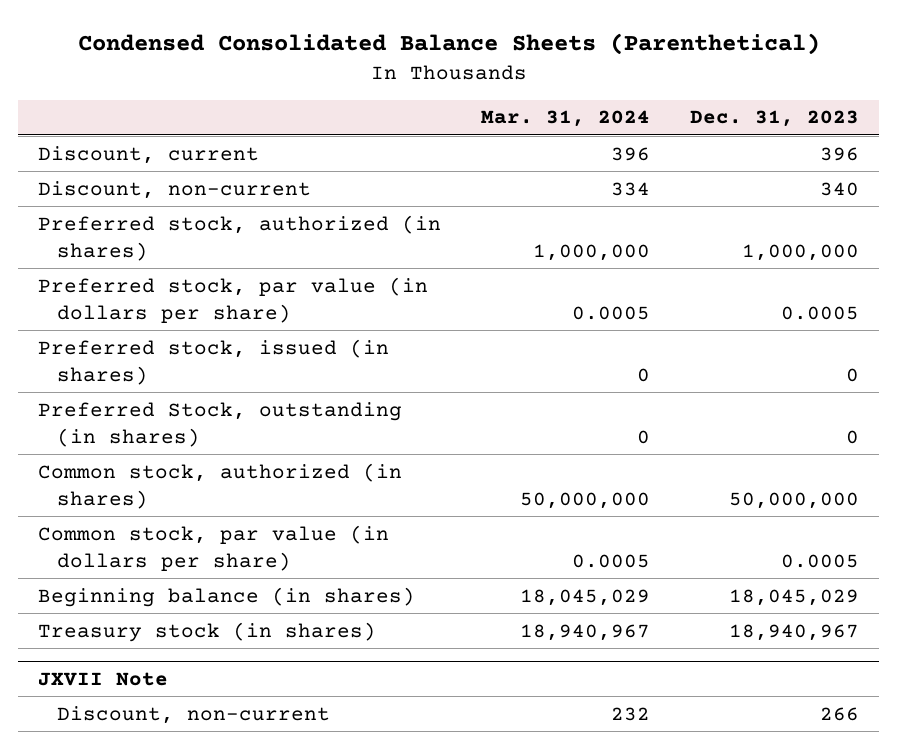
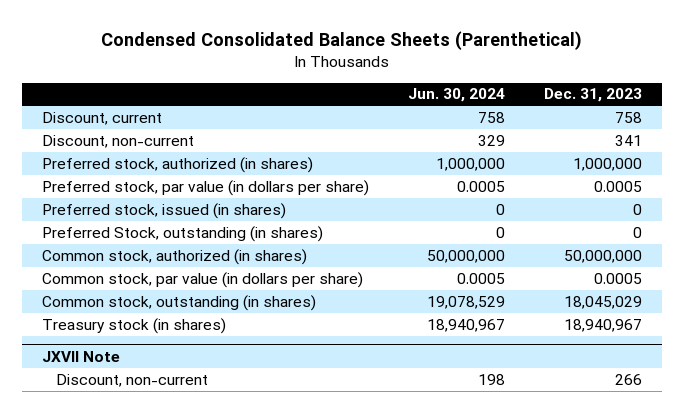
[481,110,651,128] Mar. 31, 2024 -> none
none -> [407,88,505,103] Jun. 30, 2024
[820,146,860,161] 396 -> [615,111,643,123] 758
[820,181,860,196] 340 -> [615,134,643,146] 341
[37,586,415,607] Beginning balance (in shares) -> [41,294,316,311] Common stock, outstanding (in shares)

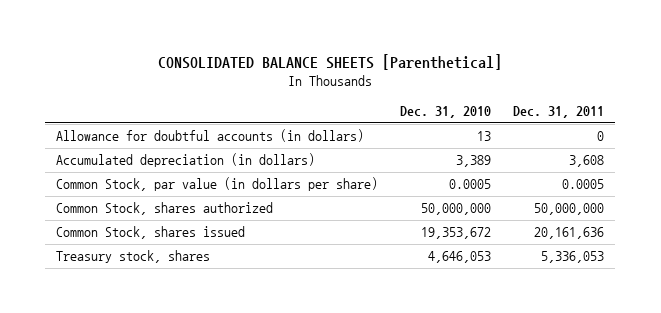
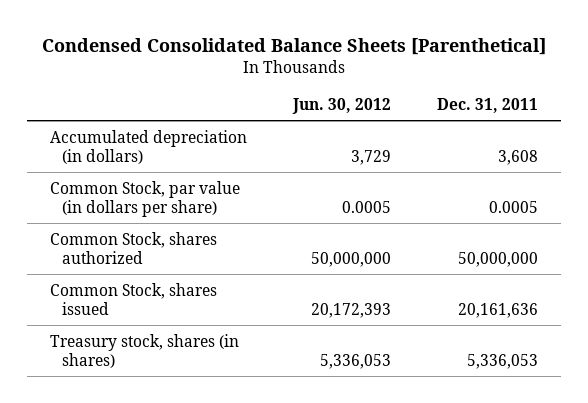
[158,53,503,70] CONSOLIDATED BALANCE SHEETS [Parenthetical] -> [42,37,547,55] Condensed Consolidated Balance Sheets [Parenthetical]
[400,105,492,118] Dec. 31, 2010 -> none
none -> [292,98,392,115] Jun. 30, 2012
[56,129,365,143] Allowance for doubtful accounts (in dollars) -> none
[56,250,211,264] Treasury stock, shares -> [50,333,240,368] Treasury stock, shares (in shares)

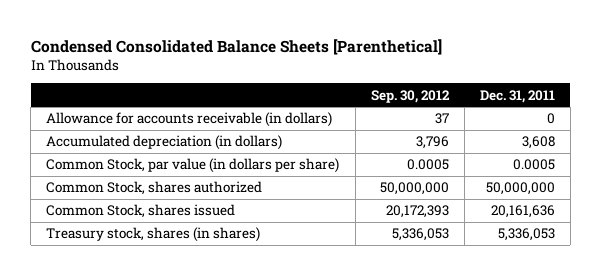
[292,98,392,115] Jun. 30, 2012 -> none
none -> [370,89,450,103] Sep. 30, 2012
none -> [46,112,333,128] Allowance for accounts receivable (in dollars)

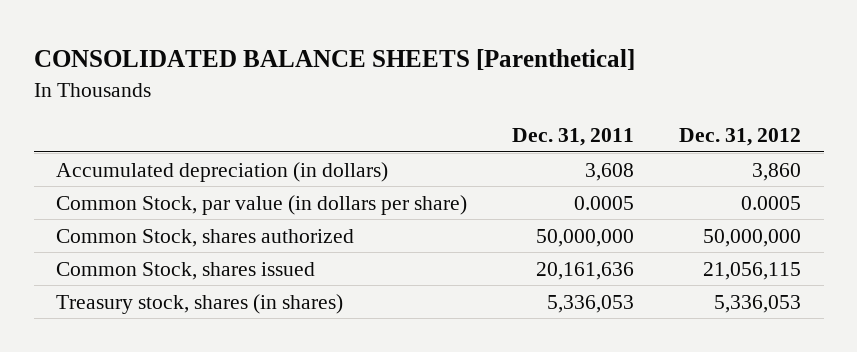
[30,38,442,55] Condensed Consolidated Balance Sheets [Parenthetical] -> [33,49,635,71] CONSOLIDATED BALANCE SHEETS [Parenthetical]
[370,89,450,103] Sep. 30, 2012 -> none
none -> [679,128,802,147] Dec. 31, 2012
[46,112,333,128] Allowance for accounts receivable (in dollars) -> none

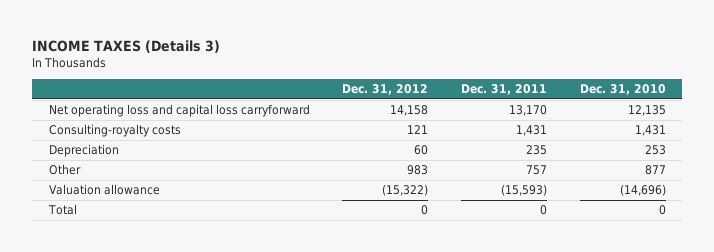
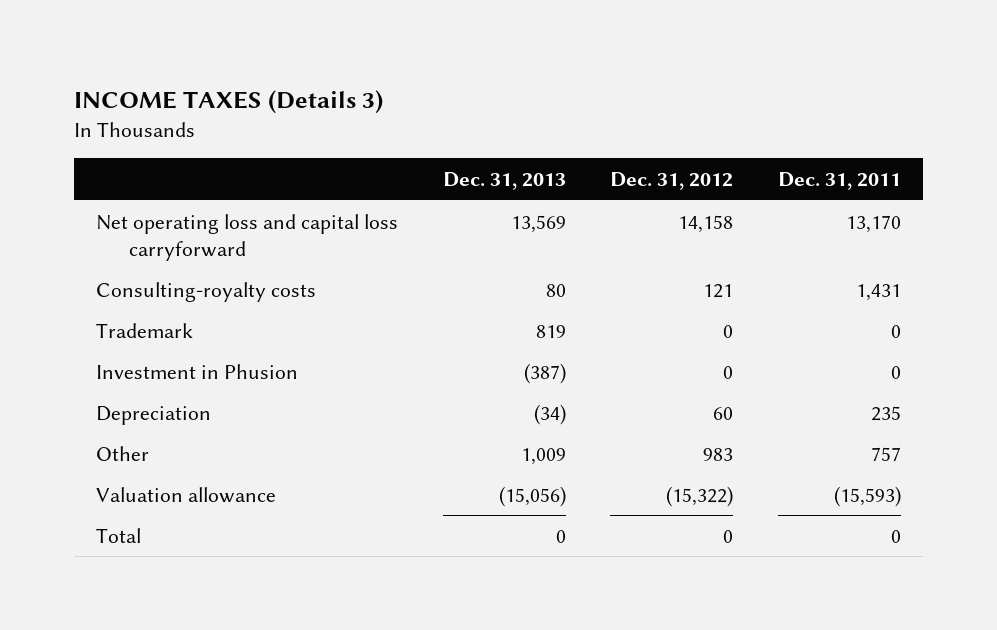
[579,84,666,96] Dec. 31, 2010 -> none
none -> [442,172,566,191] Dec. 31, 2013
none -> [96,322,194,338] Trademark
none -> [96,363,299,379] Investment in Phusion

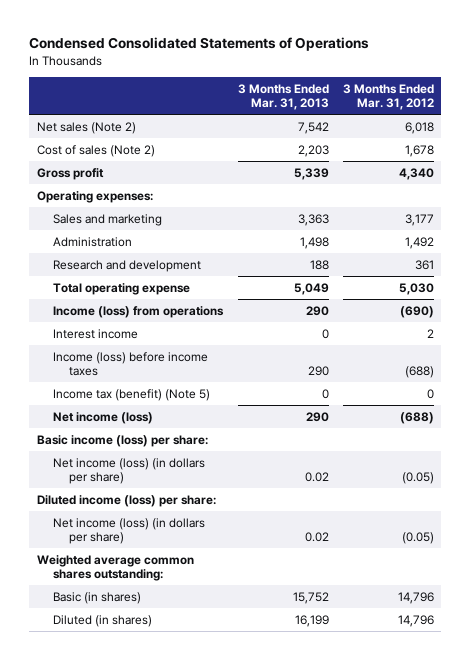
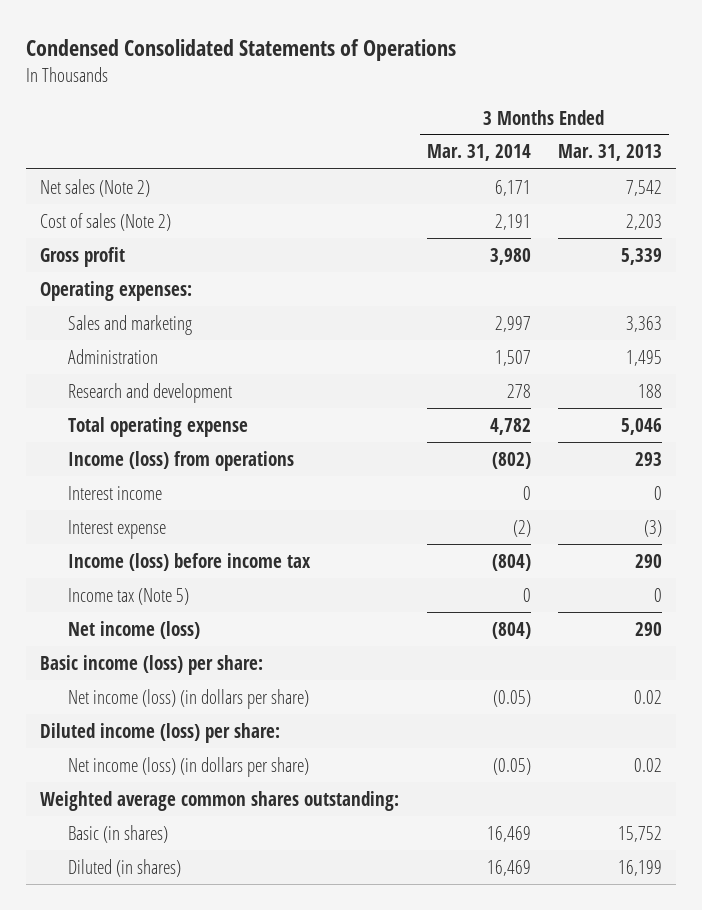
[343,83,435,110] 3 Months Ended Mar. 31, 2012 -> none
none -> [426,144,531,162] Mar. 31, 2014
[299,236,329,249] 1,498 -> [626,349,663,366] 1,495
[293,282,329,295] 5,049 -> [621,417,663,435] 5,046
[305,305,329,316] 290 -> [635,451,663,466] 293
none -> [67,519,166,539] Interest expense
[52,351,208,377] Income (loss) before income taxes -> [67,552,311,571] Income (loss) before income tax
[52,388,210,401] Income tax (benefit) (Note 5) -> [67,587,189,605] Income tax (Note 5)

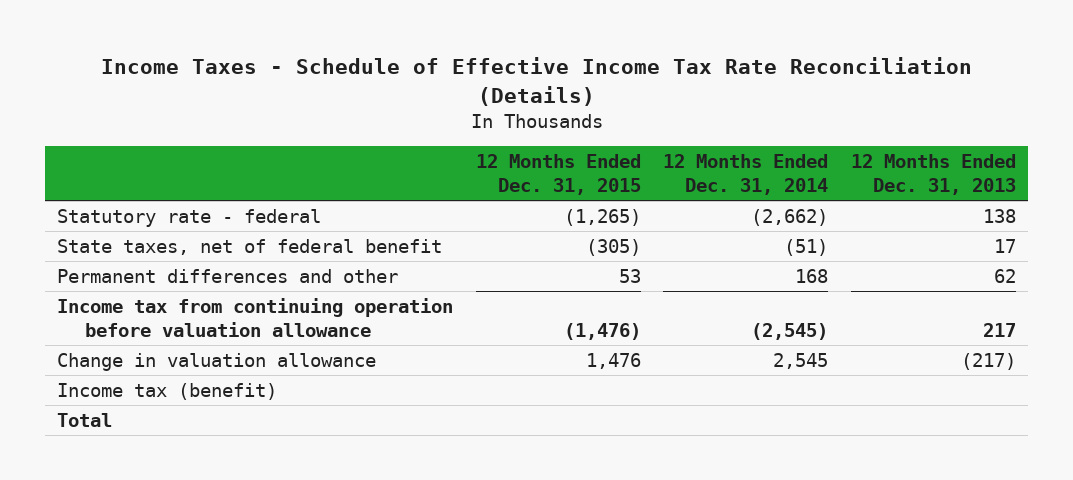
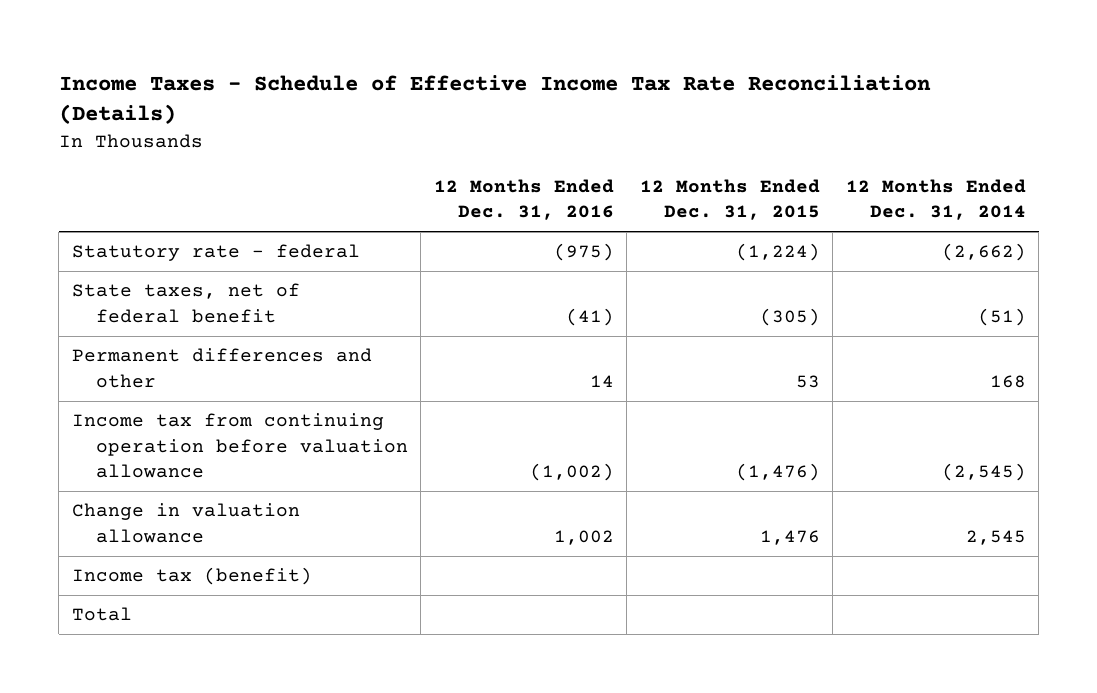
[851,153,1017,195] 12 Months Ended Dec. 31, 2013 -> none
none -> [433,179,614,221] 12 Months Ended Dec. 31, 2016
[563,208,641,226] (1,265) -> [735,243,820,262] (1,224)

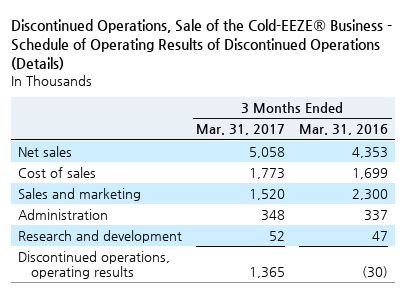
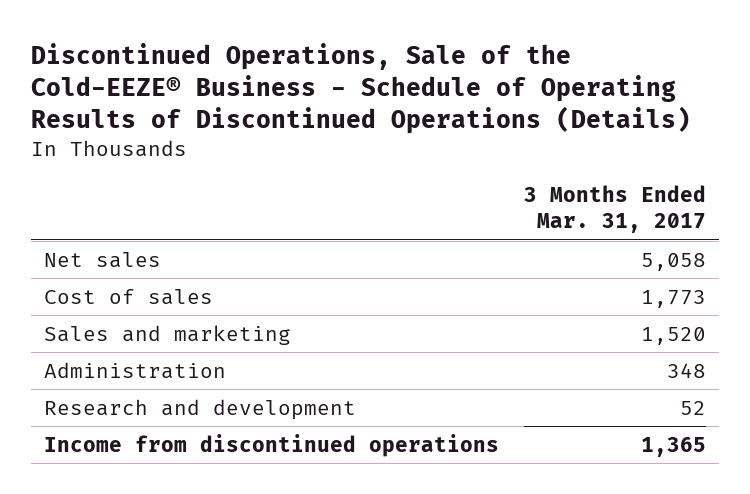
[299,124,389,136] Mar. 31, 2016 -> none
[18,250,171,279] Discontinued operations, operating results -> [43,433,499,457] Income from discontinued operations

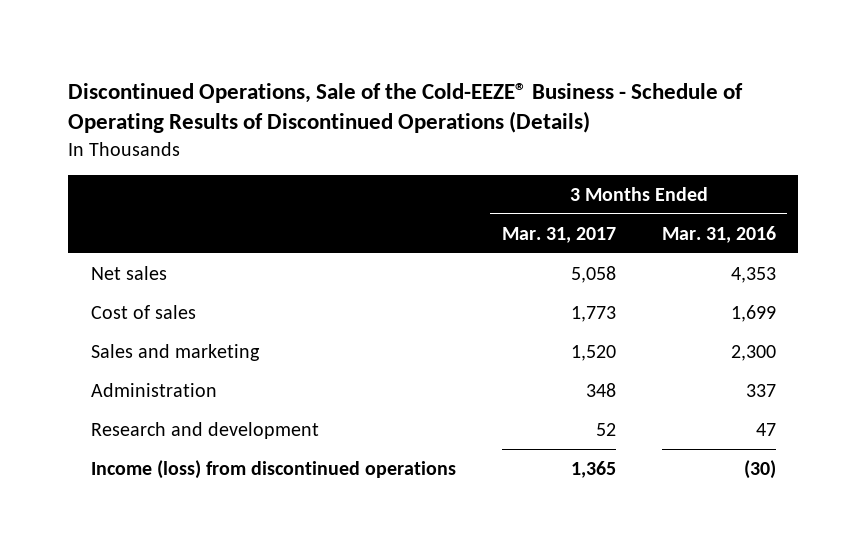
none -> [661,225,776,243] Mar. 31, 2016
[43,433,499,457] Income from discontinued operations -> [91,459,457,479] Income (loss) from discontinued operations

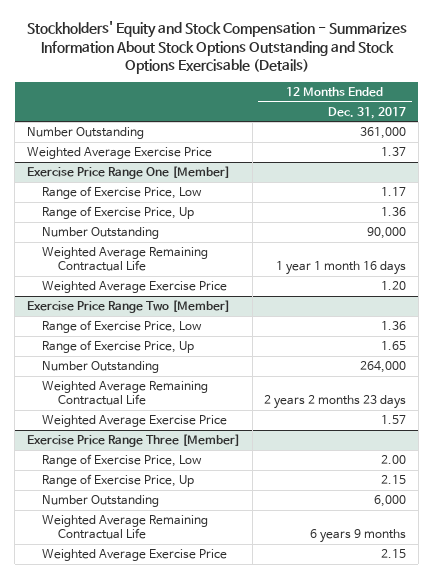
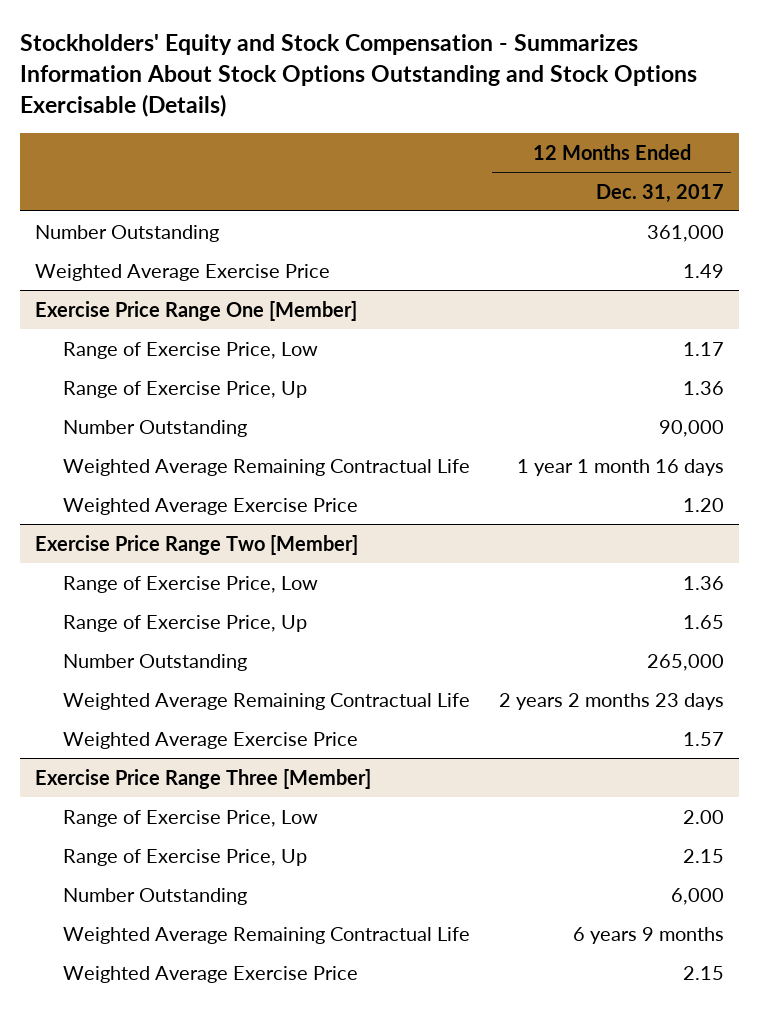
[381,147,407,157] 1.37 -> [683,263,725,278] 1.49
[360,361,407,374] 264,000 -> [647,653,725,671] 265,000

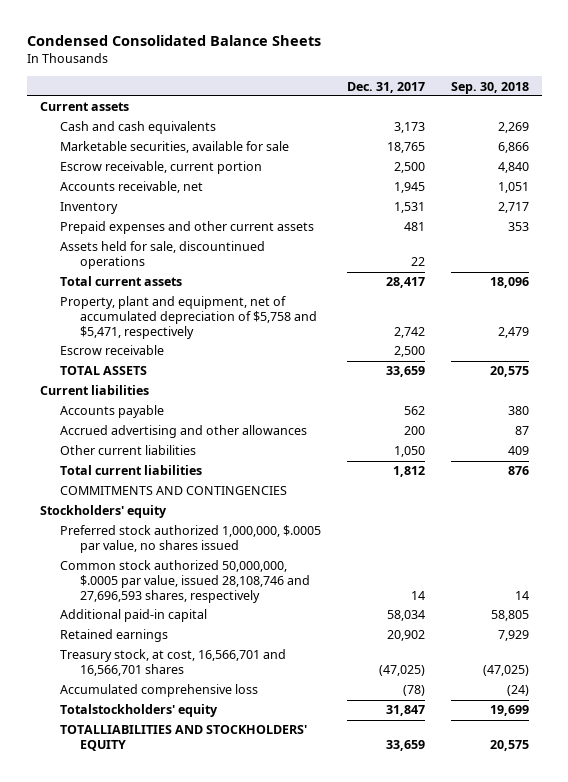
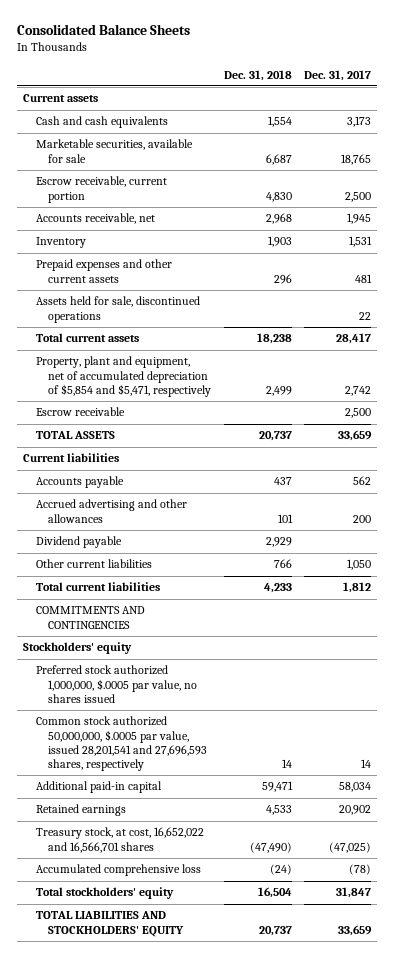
[26,35,321,47] Condensed Consolidated Balance Sheets -> [16,24,190,36] Consolidated Balance Sheets
[450,81,529,94] Sep. 30, 2018 -> none
none -> [223,69,292,81] Dec. 31, 2018
[59,241,265,270] Assets held for sale, discountinued operations -> [35,296,200,323] Assets held for sale, discontinued operations
[59,296,317,339] Property, plant and equipment, net of accumulated depreciation of $5,758 and $5,471, respectively -> [35,356,212,397] Property, plant and equipment, net of accumulated depreciation of $5,854 and $5,471, respectively
none -> [35,536,122,549] Dividend payable
[59,560,310,603] Common stock authorized 50,000,000, $.0005 par value, issued 28,108,746 and 27,696,593 shares, respectively -> [35,716,208,772] Common stock authorized 50,000,000, $.0005 par value, issued 28,201,541 and 27,696,593 shares, respectively
[59,649,286,677] Treasury stock, at cost, 16,566,701 and 16,566,701 shares -> [35,827,204,853] Treasury stock, at cost, 16,652,022 and 16,566,701 shares
[59,704,218,718] Totalstockholders' equity -> [35,887,174,900] Total stockholders' equity
[59,725,307,752] TOTALLIABILITIES AND STOCKHOLDERS' EQUITY -> [35,911,185,937] TOTAL LIABILITIES AND STOCKHOLDERS' EQUITY

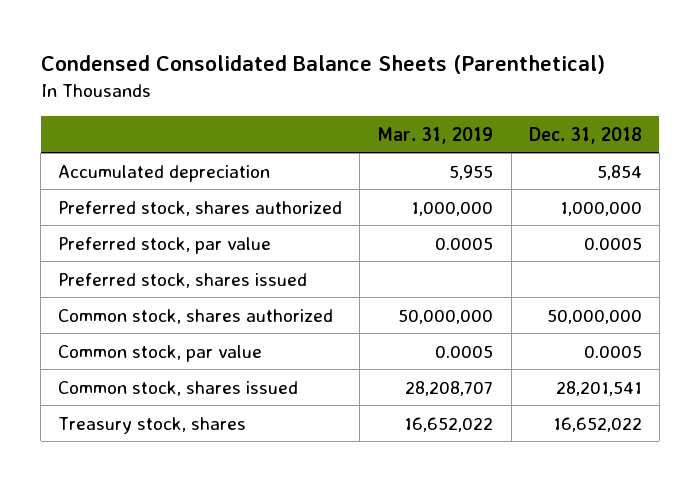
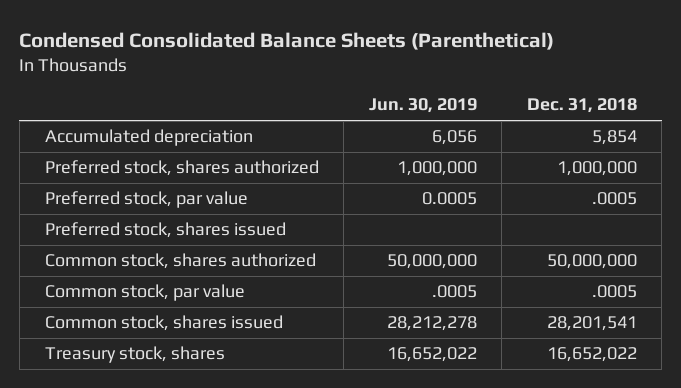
[377,126,494,144] Mar. 31, 2019 -> none
none -> [368,98,477,114] Jun. 30, 2019
[583,236,642,250] 0.0005 -> [591,192,637,206] .0005
[583,344,642,358] 0.0005 -> [591,285,637,299] .0005

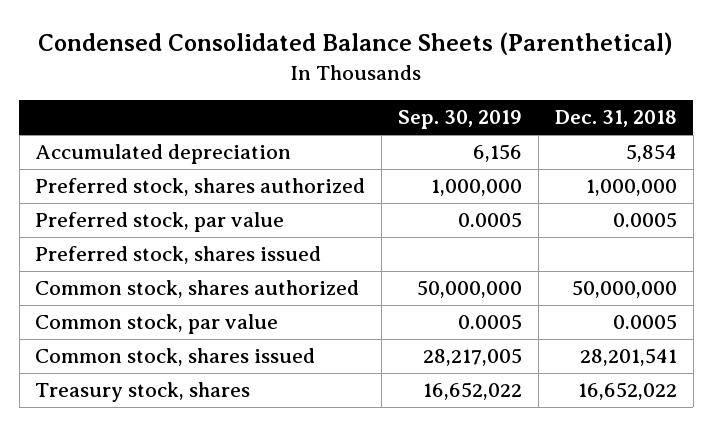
[368,98,477,114] Jun. 30, 2019 -> none
none -> [398,110,523,130] Sep. 30, 2019
[591,192,637,206] .0005 -> [612,212,677,229] 0.0005
[591,285,637,299] .0005 -> [612,314,677,331] 0.0005

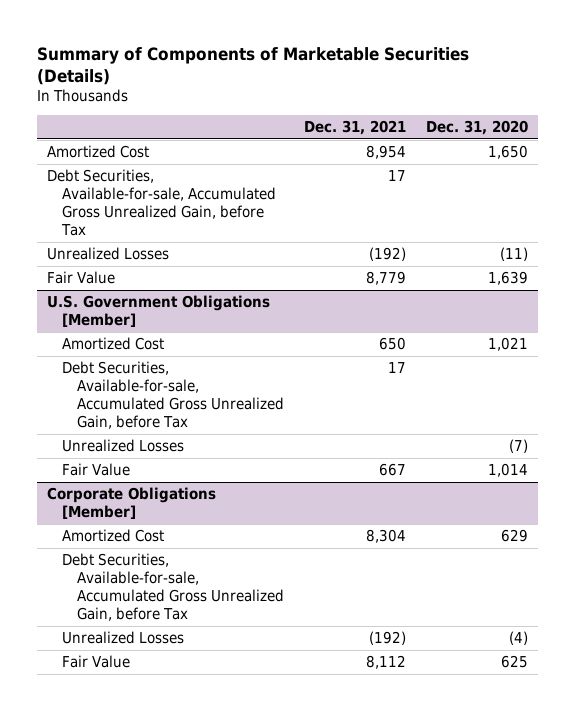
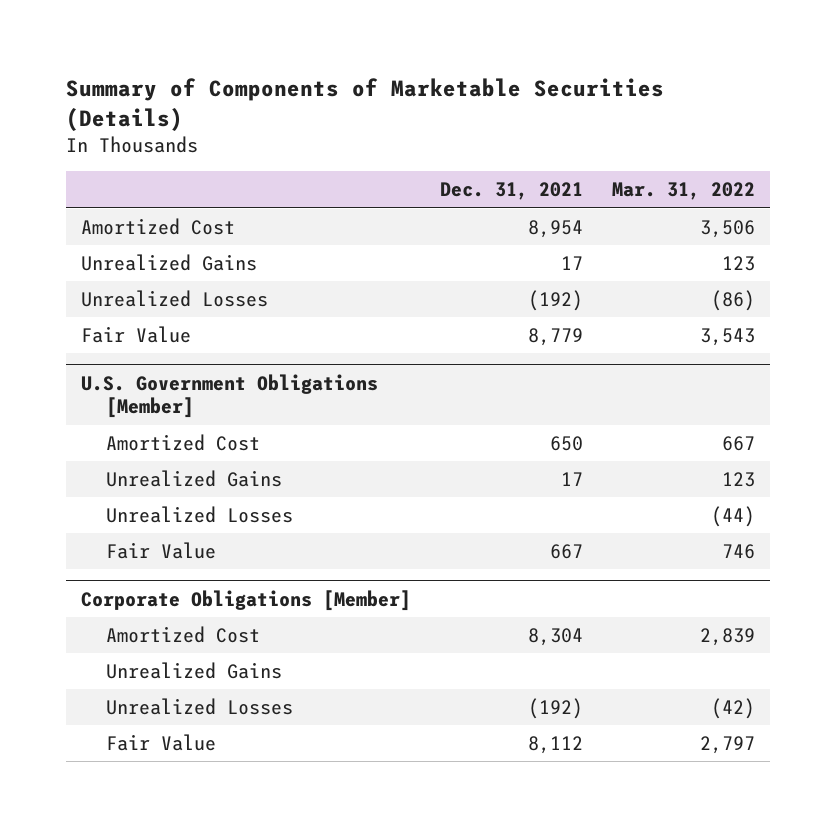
[425,120,528,136] Dec. 31, 2020 -> none
none -> [612,182,756,201] Mar. 31, 2022
[47,168,277,236] Debt Securities, Available-for-sale, Accumulated Gross Unrealized Gain, before Tax -> [80,253,257,271] Unrealized Gains
[62,360,285,429] Debt Securities, Available-for-sale, Accumulated Gross Unrealized Gain, before Tax -> [105,469,282,487] Unrealized Gains
[62,552,285,621] Debt Securities, Available-for-sale, Accumulated Gross Unrealized Gain, before Tax -> [105,661,282,679] Unrealized Gains

